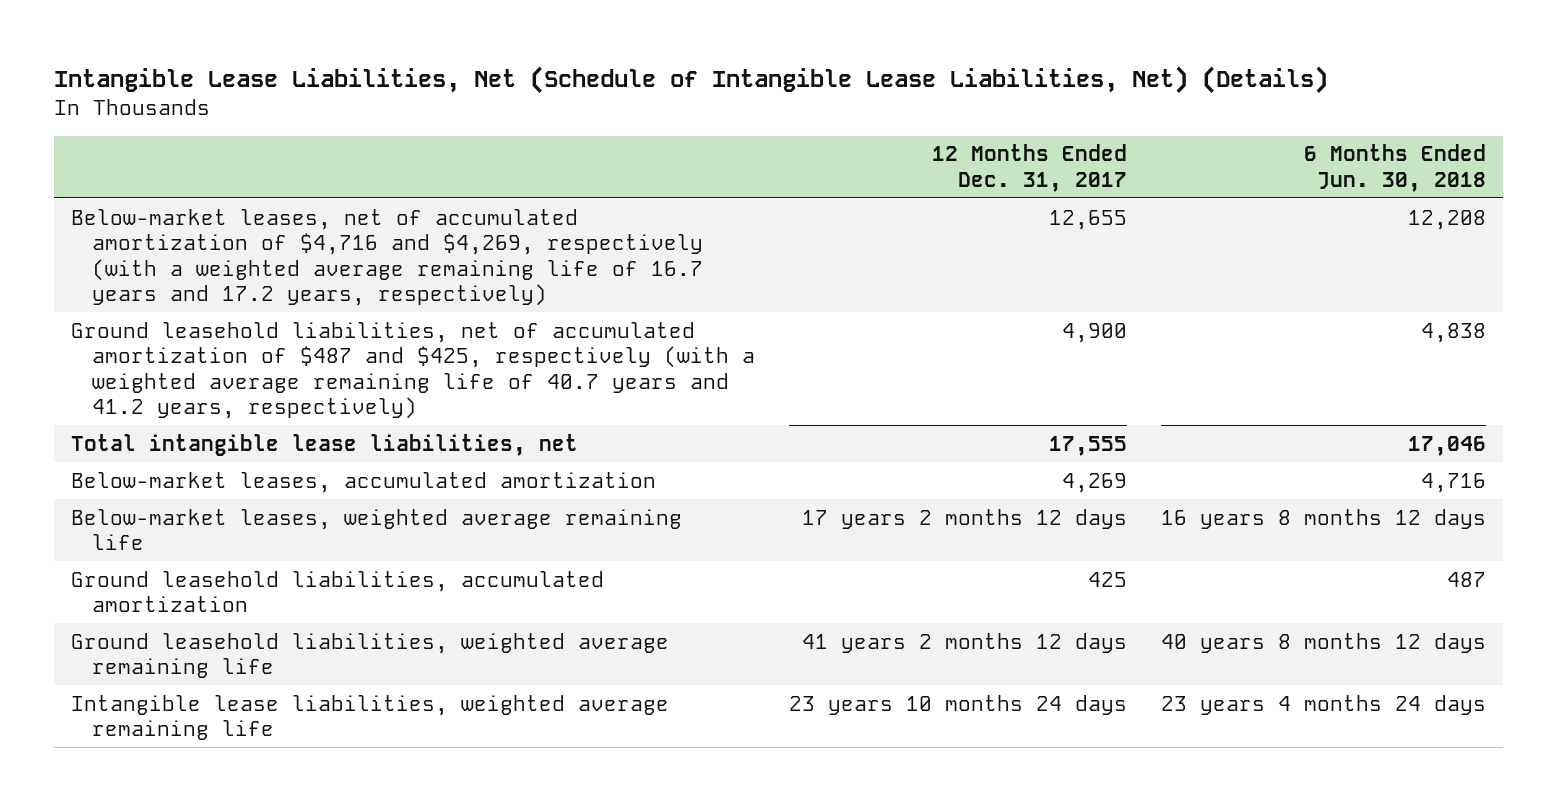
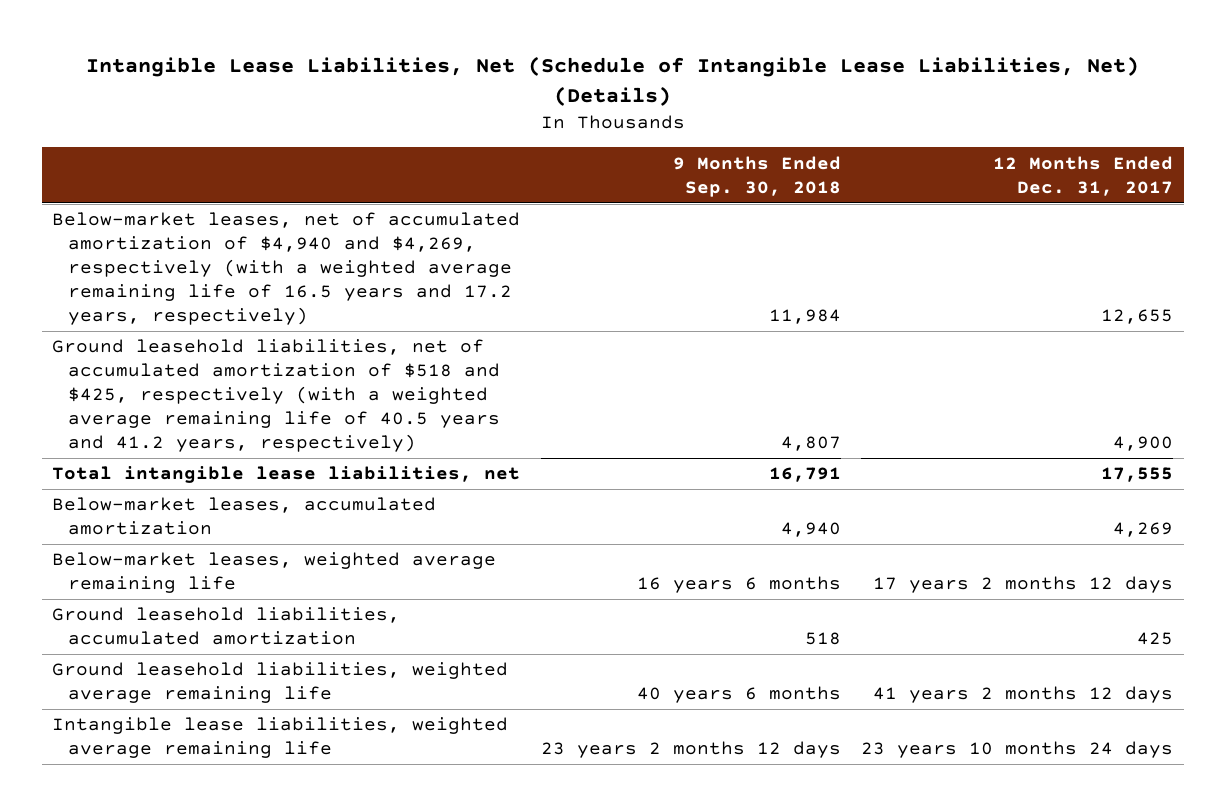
[1304,144,1487,192] 6 Months Ended Jun. 30, 2018 -> none
none -> [672,155,841,197] 9 Months Ended Sep. 30, 2018
[71,208,703,307] Below-market leases, net of accumulated amortization of $4,716 and $4,269, respectively (with a weighted average remaining life of 16.7 years and 17.2 years, respectively) -> [52,212,521,326] Below-market leases, net of accumulated amortization of $4,940 and $4,269, respectively (with a weighted average remaining life of 16.5 years and 17.2 years, respectively)
[71,321,755,420] Ground leasehold liabilities, net of accumulated amortization of $487 and $425, respectively (with a weighted average remaining life of 40.7 years and 41.2 years, respectively) -> [52,339,501,453] Ground leasehold liabilities, net of accumulated amortization of $518 and $425, respectively (with a weighted average remaining life of 40.5 years and 41.2 years, respectively)

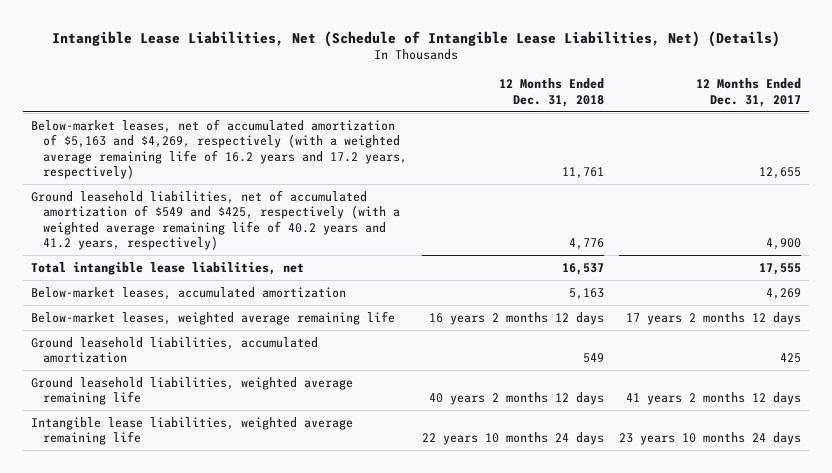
[672,155,841,197] 9 Months Ended Sep. 30, 2018 -> none
none -> [498,78,604,107] 12 Months Ended Dec. 31, 2018
[52,212,521,326] Below-market leases, net of accumulated amortization of $4,940 and $4,269, respectively (with a weighted average remaining life of 16.5 years and 17.2 years, respectively) -> [30,118,407,180] Below-market leases, net of accumulated amortization of $5,163 and $4,269, respectively (with a weighted average remaining life of 16.2 years and 17.2 years, respectively)
[52,339,501,453] Ground leasehold liabilities, net of accumulated amortization of $518 and $425, respectively (with a weighted average remaining life of 40.5 years and 41.2 years, respectively) -> [30,189,400,251] Ground leasehold liabilities, net of accumulated amortization of $549 and $425, respectively (with a weighted average remaining life of 40.2 years and 41.2 years, respectively)

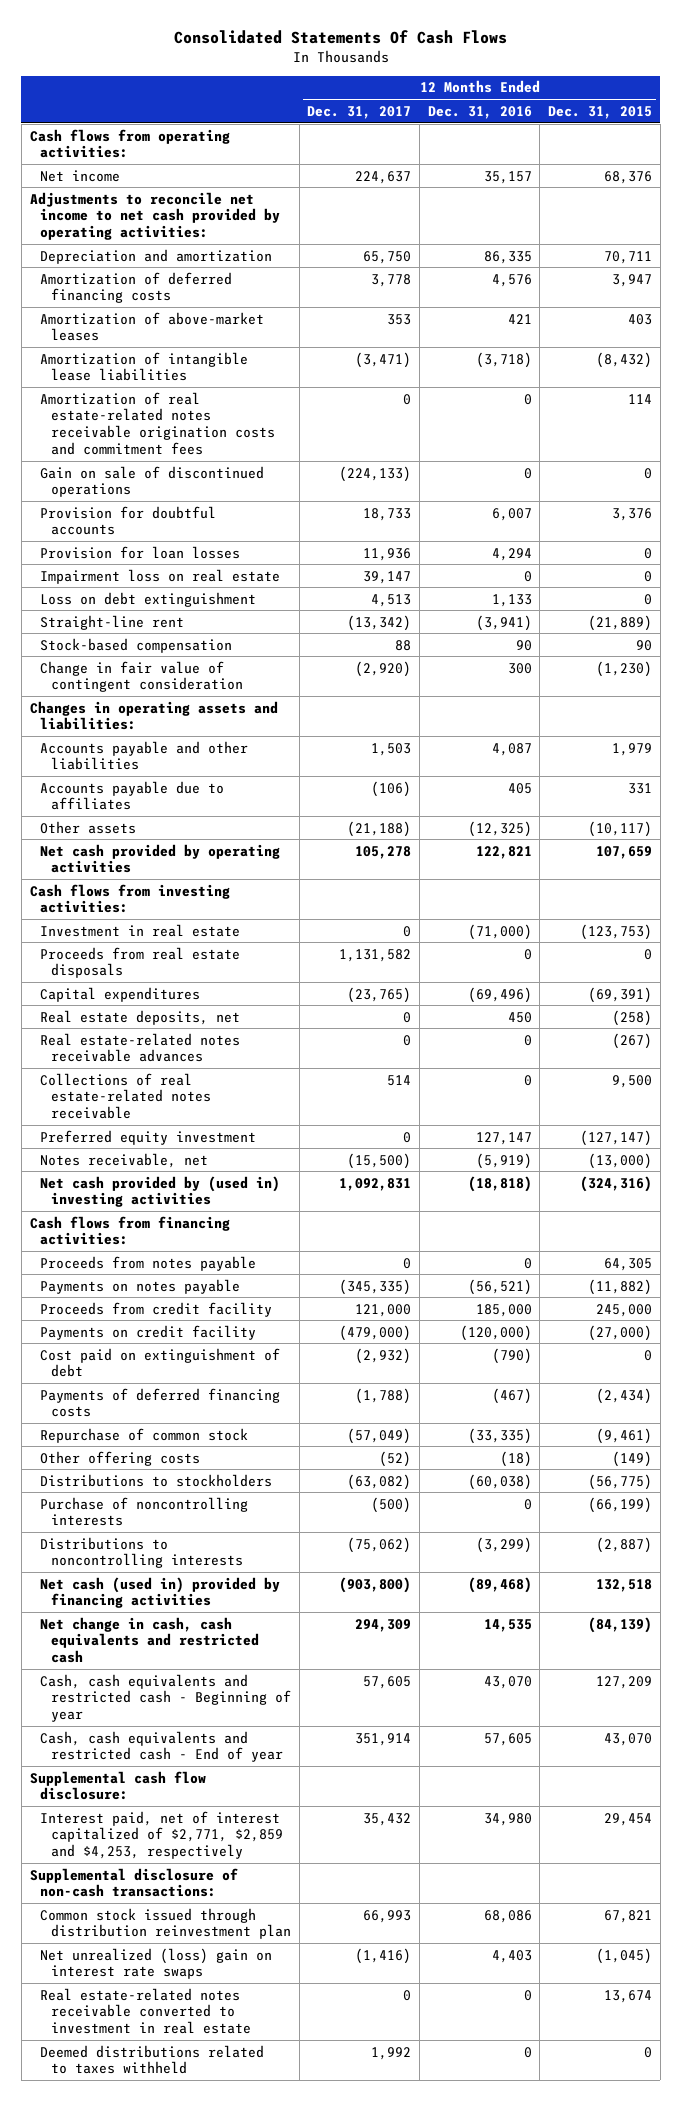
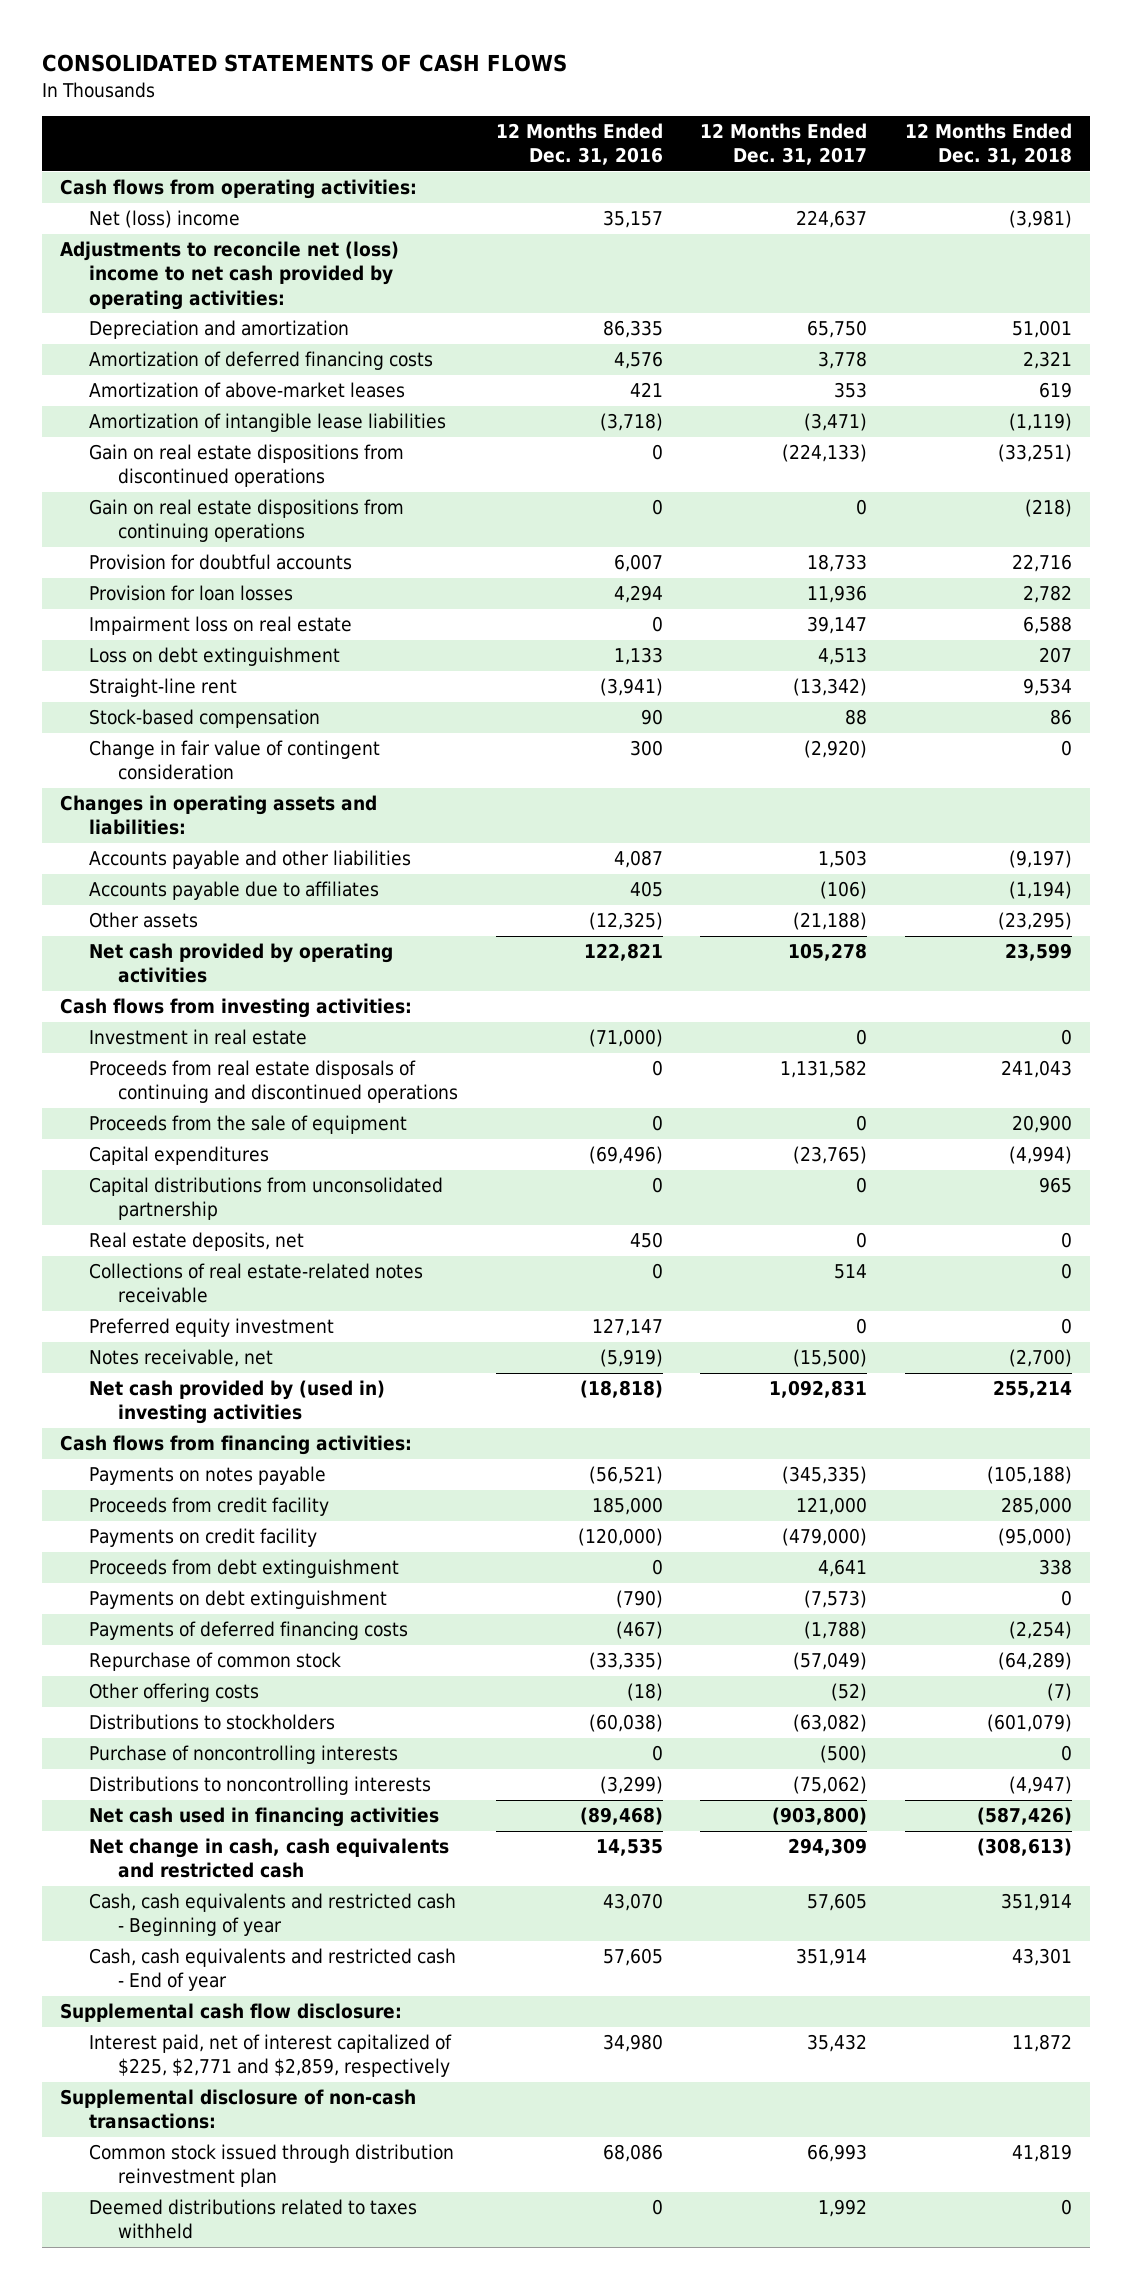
[173,30,507,45] Consolidated Statements Of Cash Flows -> [41,54,567,73] CONSOLIDATED STATEMENTS OF CASH FLOWS
[547,105,652,119] Dec. 31, 2015 -> none
none -> [904,123,1072,166] 12 Months Ended Dec. 31, 2018
[40,169,121,182] Net income -> [89,210,241,229] Net (loss) income
[29,191,281,241] Adjustments to reconcile net income to net cash provided by operating activities: -> [60,241,400,310] Adjustments to reconcile net (loss) income to net cash provided by operating activities:
[40,391,276,456] Amortization of real estate-related notes receivable origination costs and commitment fees -> none
[40,465,265,498] Gain on sale of discontinued operations -> [89,444,405,488] Gain on real estate dispositions from discontinued operations
none -> [89,499,405,543] Gain on real estate dispositions from continuing operations
[40,946,241,979] Proceeds from real estate disposals -> [89,1060,459,1104] Proceeds from real estate disposals of continuing and discontinued operations
none -> [89,1115,408,1135] Proceeds from the sale of equipment
none -> [89,1177,444,1221] Capital distributions from unconsolidated partnership
[40,1032,241,1063] Real estate-related notes receivable advances -> none
[40,1255,257,1271] Proceeds from notes payable -> none
none -> [89,1559,400,1579] Proceeds from debt extinguishment
[40,1347,281,1378] Cost paid on extinguishment of debt -> [89,1590,388,1610] Payments on debt extinguishment
[355,1347,412,1364] (2,932) -> [804,1590,868,1609] (7,573)
[40,1576,281,1609] Net cash (used in) provided by financing activities -> [89,1807,440,1828] Net cash used in financing activities
[40,1810,284,1860] Interest paid, net of interest capitalized of $2,771, $2,859 and $4,253, respectively -> [89,2034,453,2078] Interest paid, net of interest capitalized of $225, $2,771 and $2,859, respectively
[40,1947,273,1980] Net unrealized (loss) gain on interest rate swaps -> none
[40,1987,252,2035] Real estate-related notes receivable converted to investment in real estate -> none

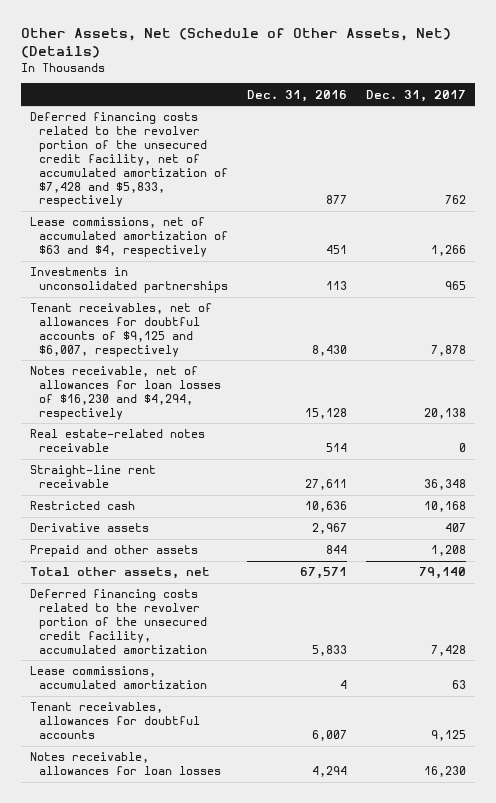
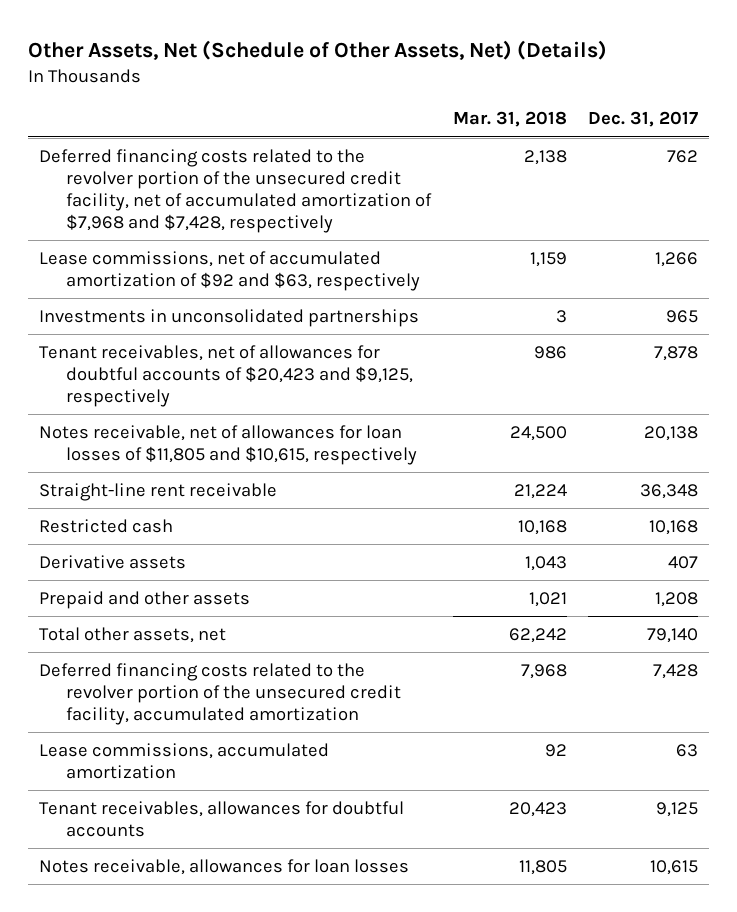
[247,89,348,102] Dec. 31, 2016 -> none
none -> [452,111,567,128] Mar. 31, 2018
[30,112,229,208] Deferred financing costs related to the revolver portion of the unsecured credit facility, net of accumulated amortization of $7,428 and $5,833, respectively -> [39,148,433,233] Deferred financing costs related to the revolver portion of the unsecured credit facility, net of accumulated amortization of $7,968 and $7,428, respectively
[30,217,229,258] Lease commissions, net of accumulated amortization of $63 and $4, respectively -> [39,250,421,291] Lease commissions, net of accumulated amortization of $92 and $63, respectively
[30,429,206,453] Real estate-related notes receivable -> none
[30,303,213,357] Tenant receivables, net of allowances for doubtful accounts of $9,125 and $6,007, respectively -> [39,344,414,407] Tenant receivables, net of allowances for doubtful accounts of $20,423 and $9,125, respectively
[30,366,222,420] Notes receivable, net of allowances for loan losses of $16,230 and $4,294, respectively -> [39,424,418,465] Notes receivable, net of allowances for loan losses of $11,805 and $10,615, respectively
[423,766,466,778] 16,230 -> [650,859,699,875] 10,615

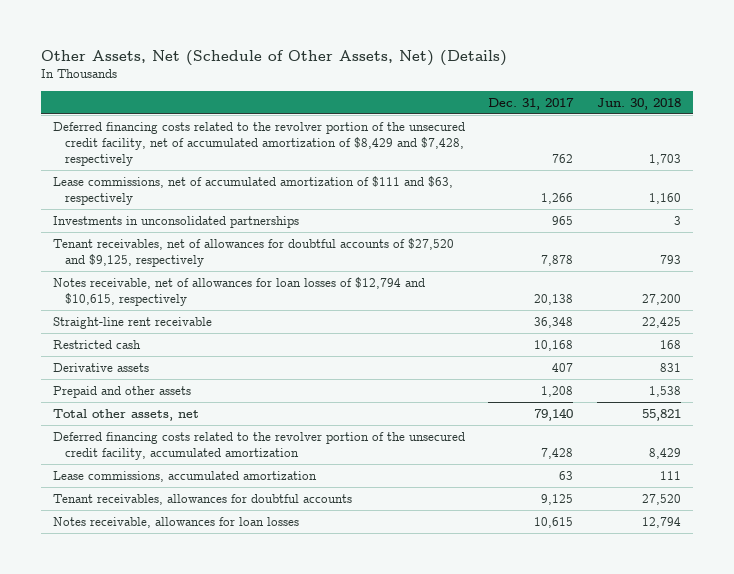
[452,111,567,128] Mar. 31, 2018 -> none
none -> [596,97,681,110] Jun. 30, 2018
[39,148,433,233] Deferred financing costs related to the revolver portion of the unsecured credit facility, net of accumulated amortization of $7,968 and $7,428, respectively -> [53,121,466,166] Deferred financing costs related to the revolver portion of the unsecured credit facility, net of accumulated amortization of $8,429 and $7,428, respectively
[39,250,421,291] Lease commissions, net of accumulated amortization of $92 and $63, respectively -> [53,175,454,205] Lease commissions, net of accumulated amortization of $111 and $63, respectively
[39,344,414,407] Tenant receivables, net of allowances for doubtful accounts of $20,423 and $9,125, respectively -> [53,237,455,267] Tenant receivables, net of allowances for doubtful accounts of $27,520 and $9,125, respectively
[39,424,418,465] Notes receivable, net of allowances for loan losses of $11,805 and $10,615, respectively -> [53,276,426,306] Notes receivable, net of allowances for loan losses of $12,794 and $10,615, respectively

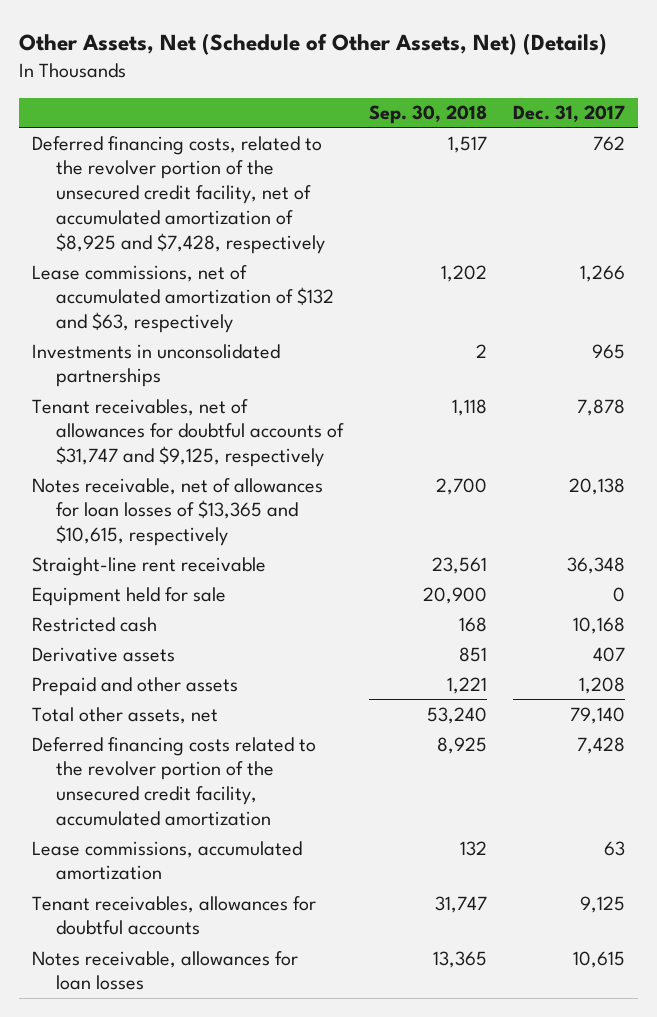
[596,97,681,110] Jun. 30, 2018 -> none
none -> [368,105,487,125] Sep. 30, 2018
[53,121,466,166] Deferred financing costs related to the revolver portion of the unsecured credit facility, net of accumulated amortization of $8,429 and $7,428, respectively -> [31,135,325,254] Deferred financing costs, related to the revolver portion of the unsecured credit facility, net of accumulated amortization of $8,925 and $7,428, respectively
[53,175,454,205] Lease commissions, net of accumulated amortization of $111 and $63, respectively -> [31,264,334,334] Lease commissions, net of accumulated amortization of $132 and $63, respectively
[53,237,455,267] Tenant receivables, net of allowances for doubtful accounts of $27,520 and $9,125, respectively -> [31,398,344,468] Tenant receivables, net of allowances for doubtful accounts of $31,747 and $9,125, respectively
[53,276,426,306] Notes receivable, net of allowances for loan losses of $12,794 and $10,615, respectively -> [31,477,323,547] Notes receivable, net of allowances for loan losses of $13,365 and $10,615, respectively
none -> [31,586,226,606] Equipment held for sale

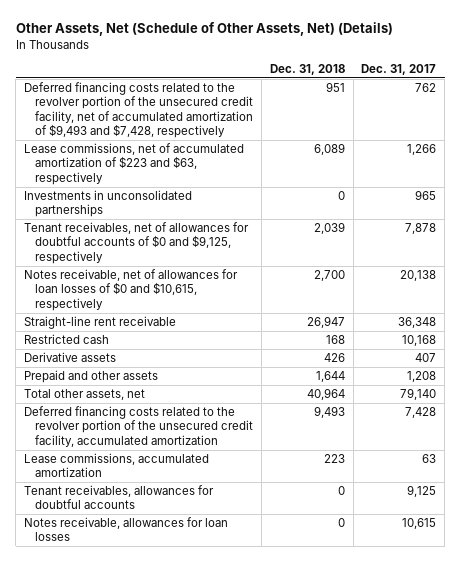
[368,105,487,125] Sep. 30, 2018 -> none
none -> [269,63,345,75] Dec. 31, 2018
[31,135,325,254] Deferred financing costs, related to the revolver portion of the unsecured credit facility, net of accumulated amortization of $8,925 and $7,428, respectively -> [24,81,254,139] Deferred financing costs related to the revolver portion of the unsecured credit facility, net of accumulated amortization of $9,493 and $7,428, respectively
[31,264,334,334] Lease commissions, net of accumulated amortization of $132 and $63, respectively -> [24,142,245,185] Lease commissions, net of accumulated amortization of $223 and $63, respectively
[31,398,344,468] Tenant receivables, net of allowances for doubtful accounts of $31,747 and $9,125, respectively -> [24,221,250,264] Tenant receivables, net of allowances for doubtful accounts of $0 and $9,125, respectively
[31,477,323,547] Notes receivable, net of allowances for loan losses of $13,365 and $10,615, respectively -> [24,268,239,311] Notes receivable, net of allowances for loan losses of $0 and $10,615, respectively
[31,586,226,606] Equipment held for sale -> none

